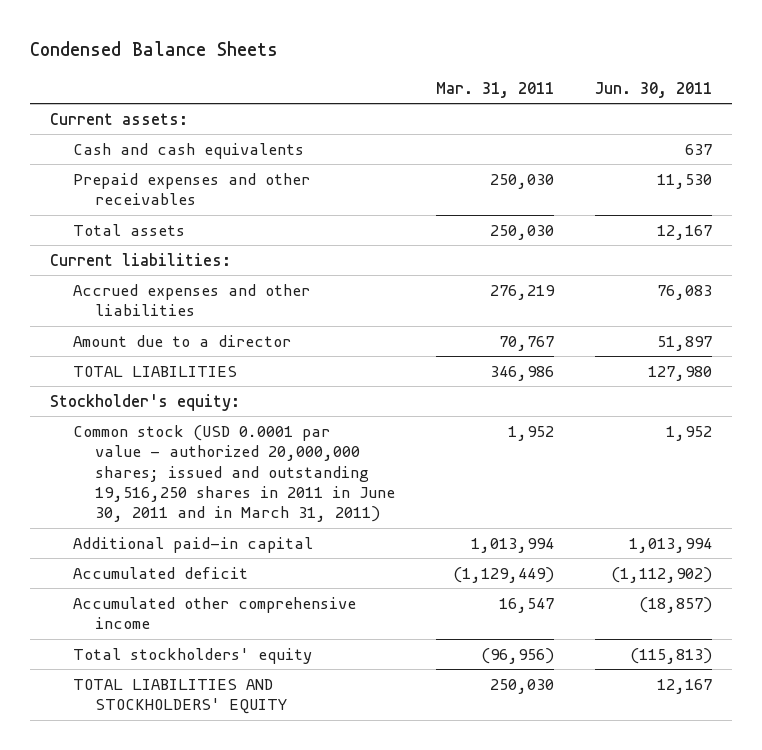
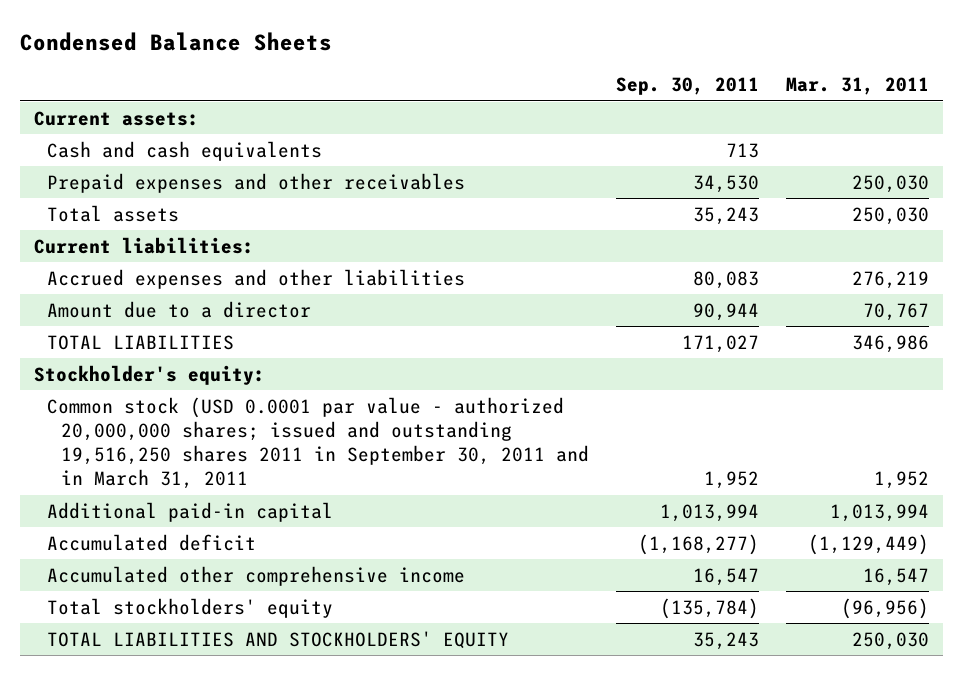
[594,81,712,98] Jun. 30, 2011 -> none
none -> [616,77,760,96] Sep. 30, 2011
[72,425,396,523] Common stock (USD 0.0001 par value - authorized 20,000,000 shares; issued and outstanding 19,516,250 shares in 2011 in June 30, 2011 and in March 31, 2011) -> [47,396,589,490] Common stock (USD 0.0001 par value - authorized 20,000,000 shares; issued and outstanding 19,516,250 shares 2011 in September 30, 2011 and in March 31, 2011

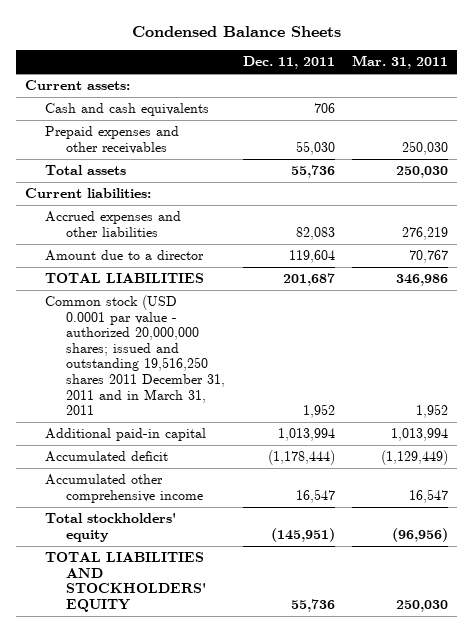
[616,77,760,96] Sep. 30, 2011 -> none
none -> [242,56,335,70] Dec. 11, 2011
[34,364,266,385] Stockholder's equity: -> none
[47,396,589,490] Common stock (USD 0.0001 par value - authorized 20,000,000 shares; issued and outstanding 19,516,250 shares 2011 in September 30, 2011 and in March 31, 2011 -> [45,295,225,416] Common stock (USD 0.0001 par value - authorized 20,000,000 shares; issued and outstanding 19,516,250 shares 2011 December 31, 2011 and in March 31, 2011

